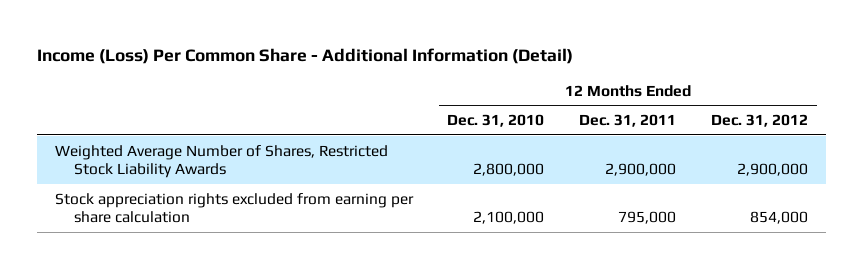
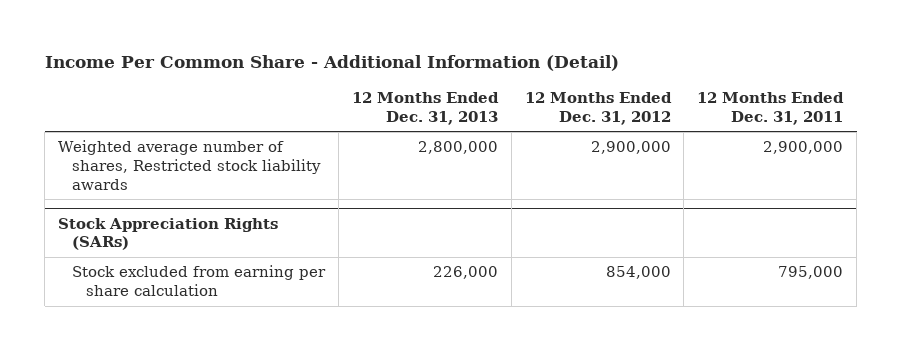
[37,47,574,64] Income (Loss) Per Common Share - Additional Information (Detail) -> [44,54,619,71] Income Per Common Share - Additional Information (Detail)
[447,114,545,128] Dec. 31, 2010 -> none
none -> [351,91,499,125] 12 Months Ended Dec. 31, 2013
[54,144,388,179] Weighted Average Number of Shares, Restricted Stock Liability Awards -> [58,140,322,190] Weighted average number of shares, Restricted stock liability awards
none -> [58,217,279,251] Stock Appreciation Rights (SARs)
[54,192,414,224] Stock appreciation rights excluded from earning per share calculation -> [72,265,327,297] Stock excluded from earning per share calculation

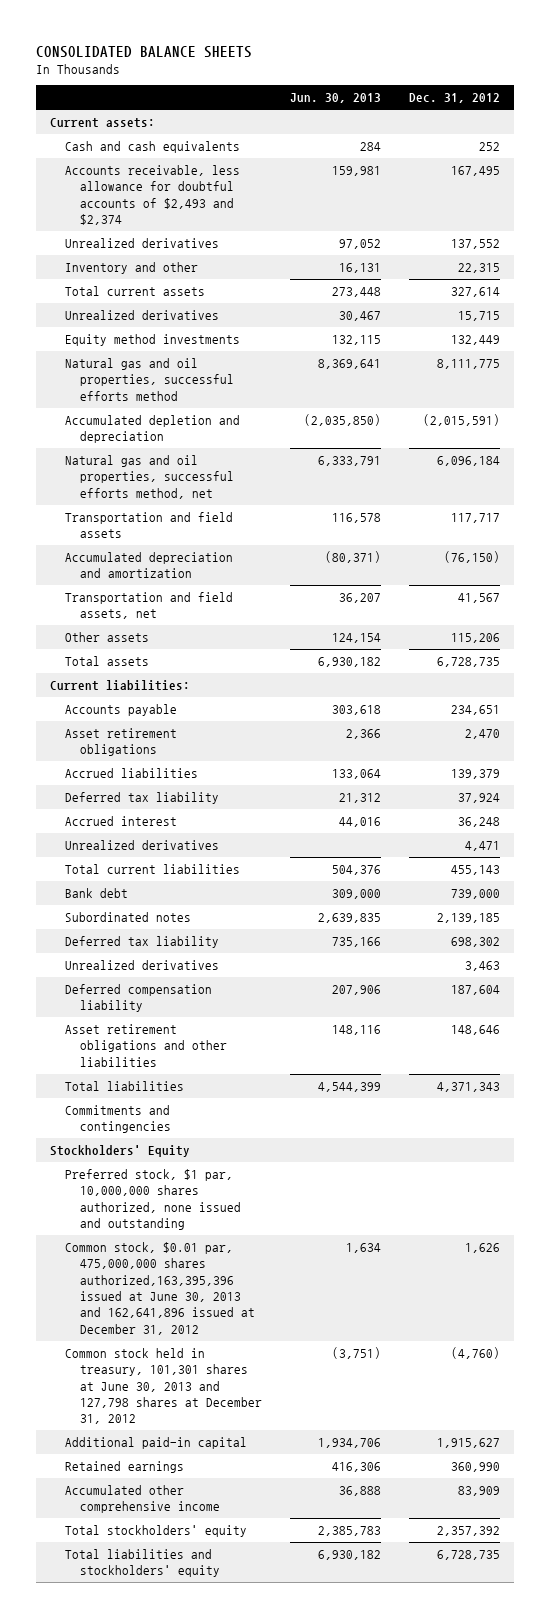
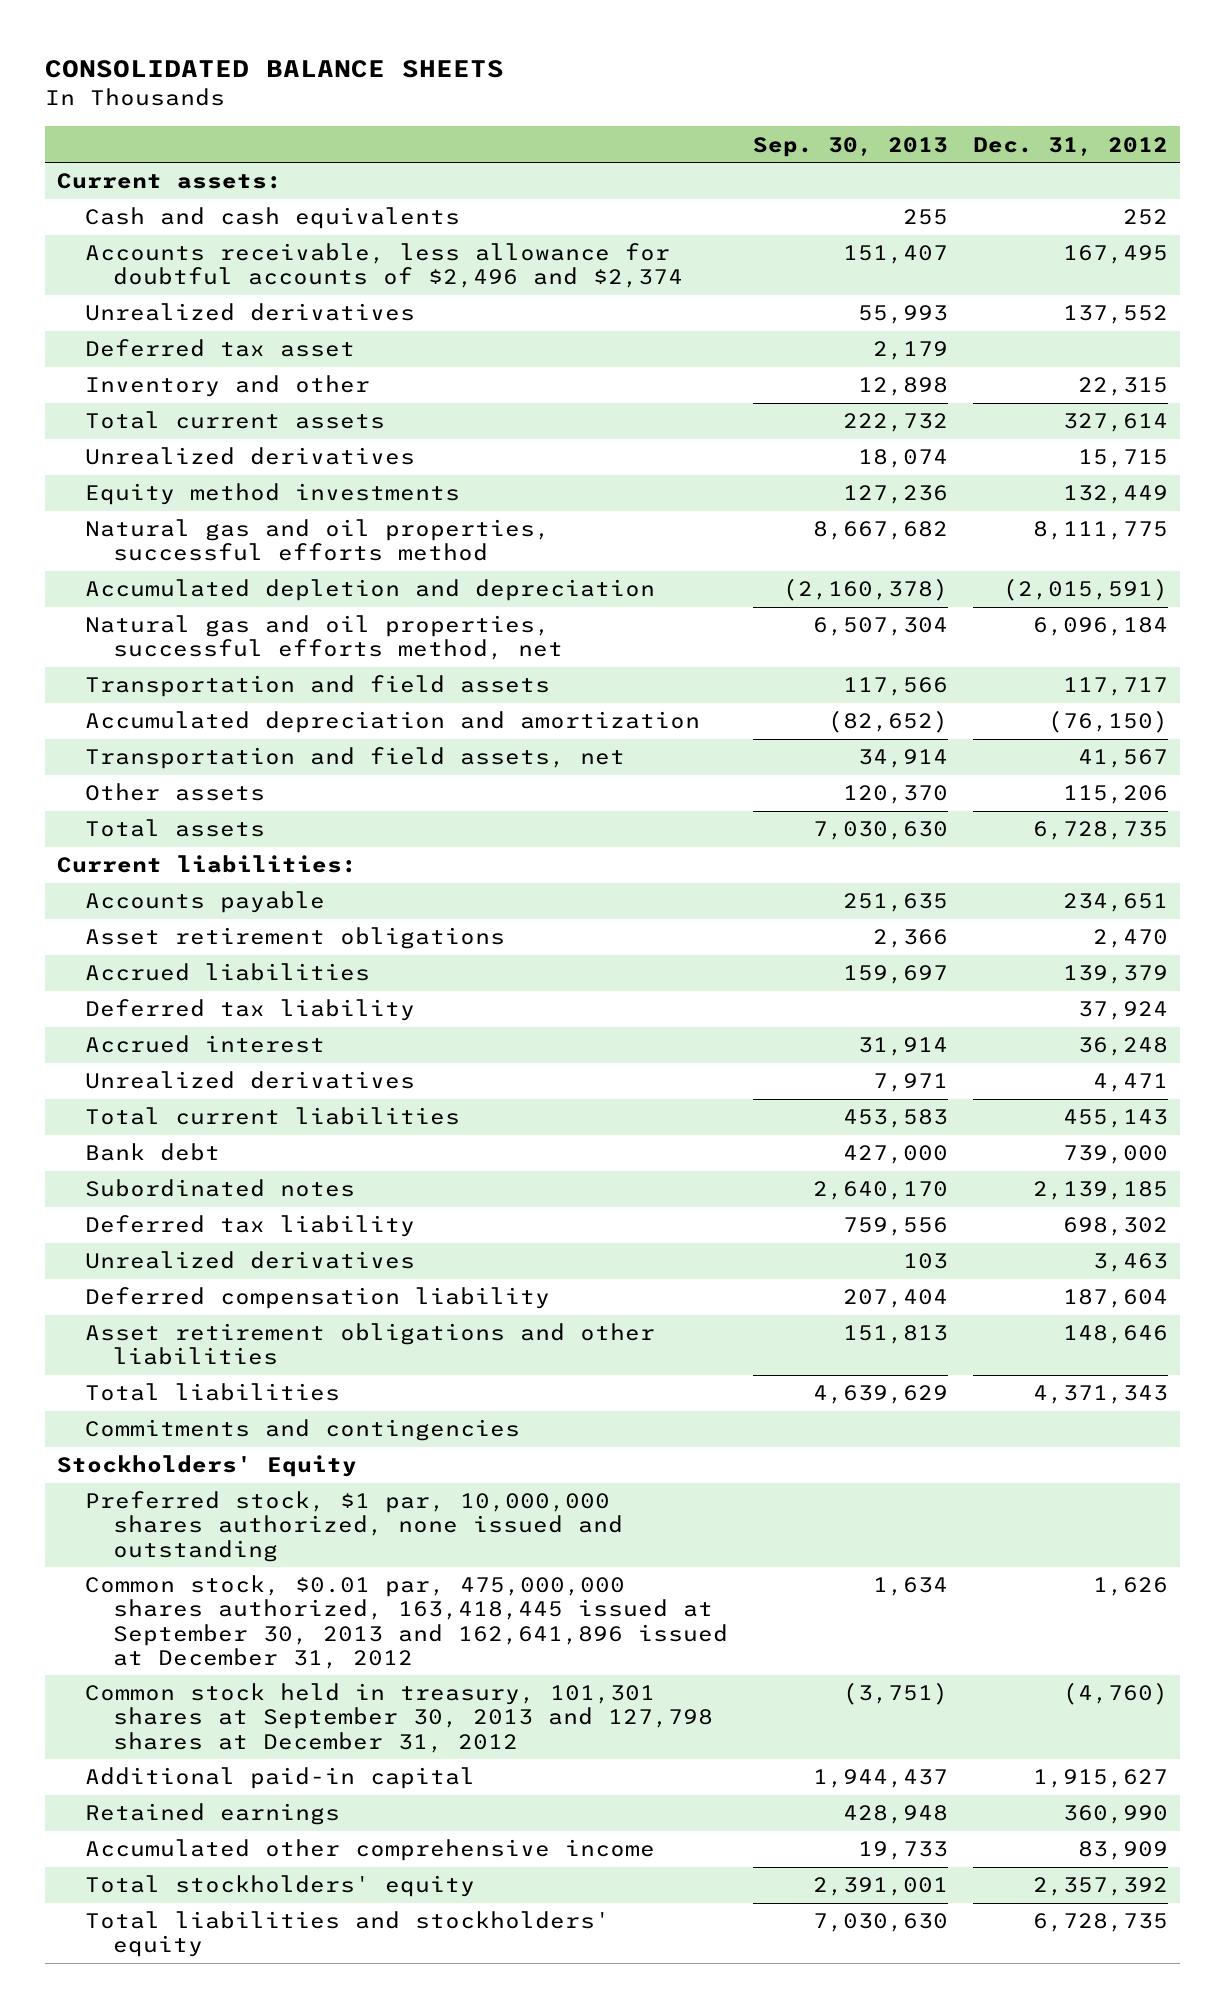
[290,93,382,104] Jun. 30, 2013 -> none
none -> [752,136,948,157] Sep. 30, 2013
[64,165,240,225] Accounts receivable, less allowance for doubtful accounts of $2,493 and $2,374 -> [85,243,683,289] Accounts receivable, less allowance for doubtful accounts of $2,496 and $2,374
none -> [85,339,356,358] Deferred tax asset
[64,1242,255,1335] Common stock, $0.01 par, 475,000,000 shares authorized,163,395,396 issued at June 30, 2013 and 162,641,896 issued at December 31, 2012 -> [85,1575,728,1669] Common stock, $0.01 par, 475,000,000 shares authorized, 163,418,445 issued at September 30, 2013 and 162,641,896 issued at December 31, 2012
[64,1348,262,1425] Common stock held in treasury, 101,301 shares at June 30, 2013 and 127,798 shares at December 31, 2012 -> [85,1683,713,1753] Common stock held in treasury, 101,301 shares at September 30, 2013 and 127,798 shares at December 31, 2012

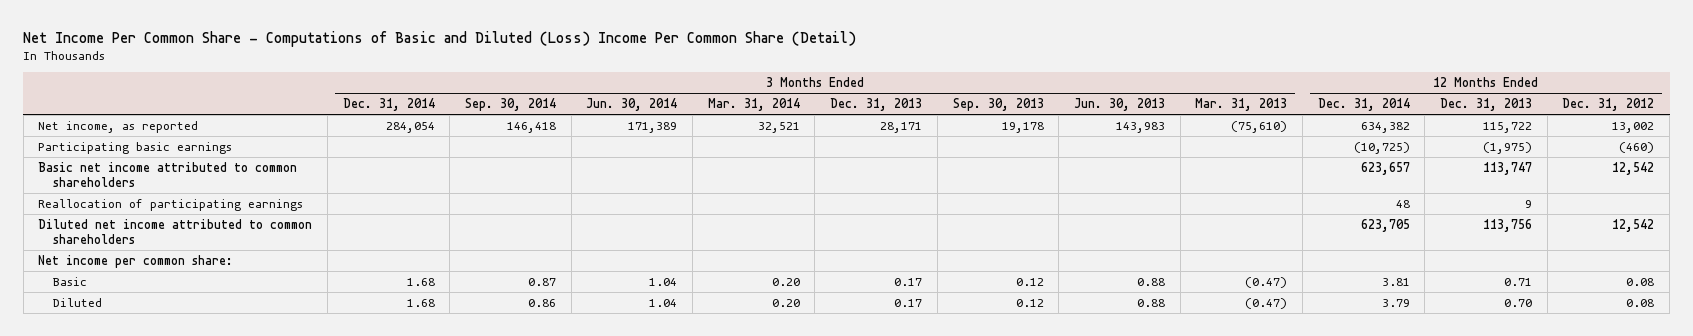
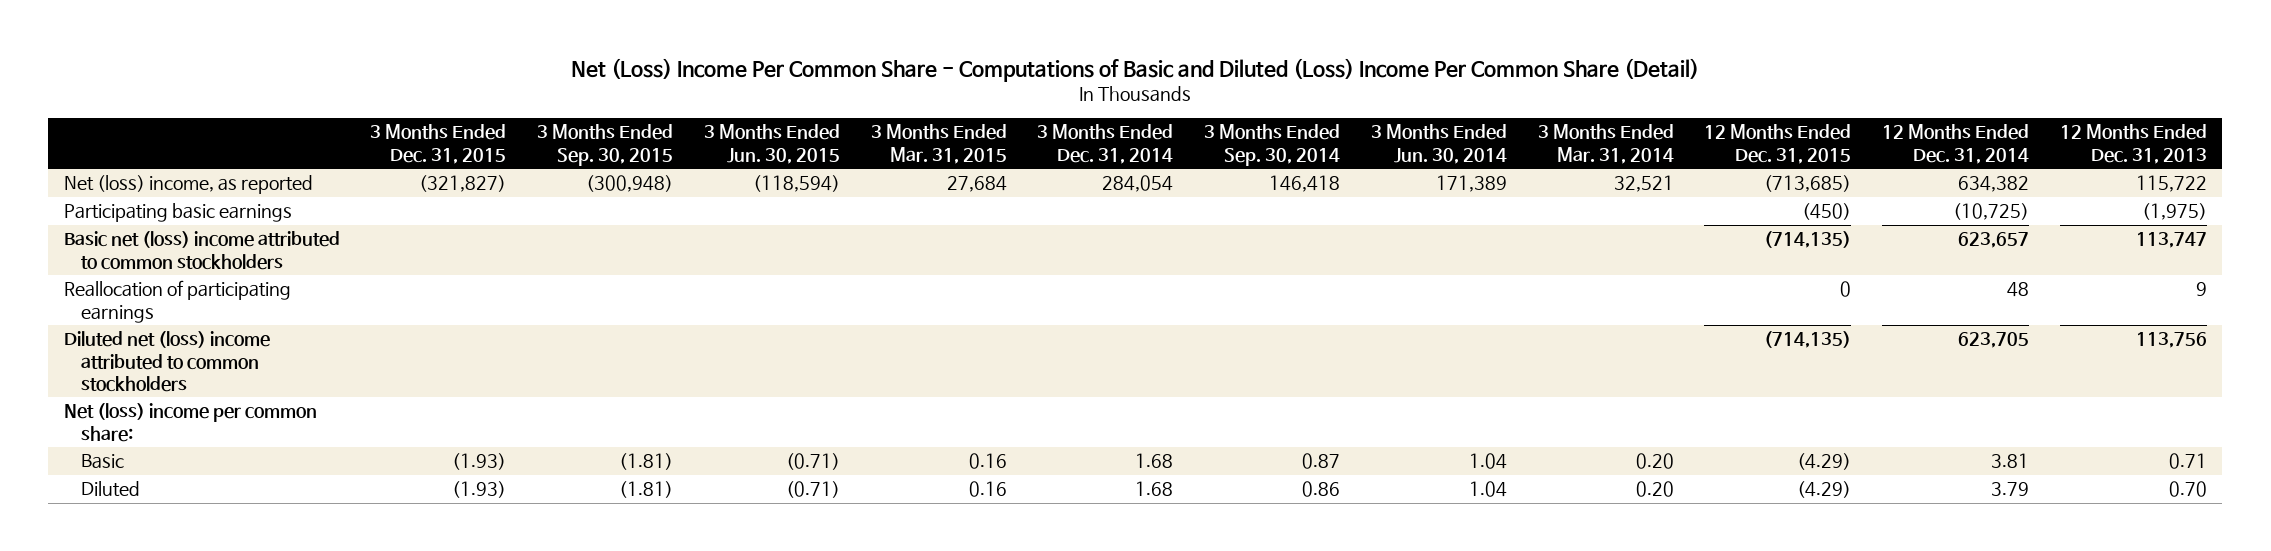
[23,30,857,47] Net Income Per Common Share - Computations of Basic and Diluted (Loss) Income Per Common Share (Detail) -> [571,58,1700,83] Net (Loss) Income Per Common Share - Computations of Basic and Diluted (Loss) Income Per Common Share (Detail)
[830,98,923,112] Dec. 31, 2013 -> none
[952,98,1044,112] Sep. 30, 2013 -> none
[1073,98,1165,112] Jun. 30, 2013 -> none
[1195,98,1288,112] Mar. 31, 2013 -> none
[1562,98,1655,112] Dec. 31, 2012 -> none
none -> [370,124,507,164] 3 Months Ended Dec. 31, 2015
none -> [537,124,674,166] 3 Months Ended Sep. 30, 2015
none -> [703,124,840,164] 3 Months Ended Jun. 30, 2015
none -> [870,124,1007,164] 3 Months Ended Mar. 31, 2015
none -> [1704,124,1852,164] 12 Months Ended Dec. 31, 2015
[38,120,199,133] Net income, as reported -> [63,175,313,195] Net (loss) income, as reported
[38,161,298,187] Basic net income attributed to common shareholders -> [63,231,340,270] Basic net (loss) income attributed to common stockholders
[38,218,313,244] Diluted net income attributed to common shareholders -> [63,331,270,393] Diluted net (loss) income attributed to common stockholders
[38,254,234,268] Net income per common share: -> [63,403,317,442] Net (loss) income per common share:

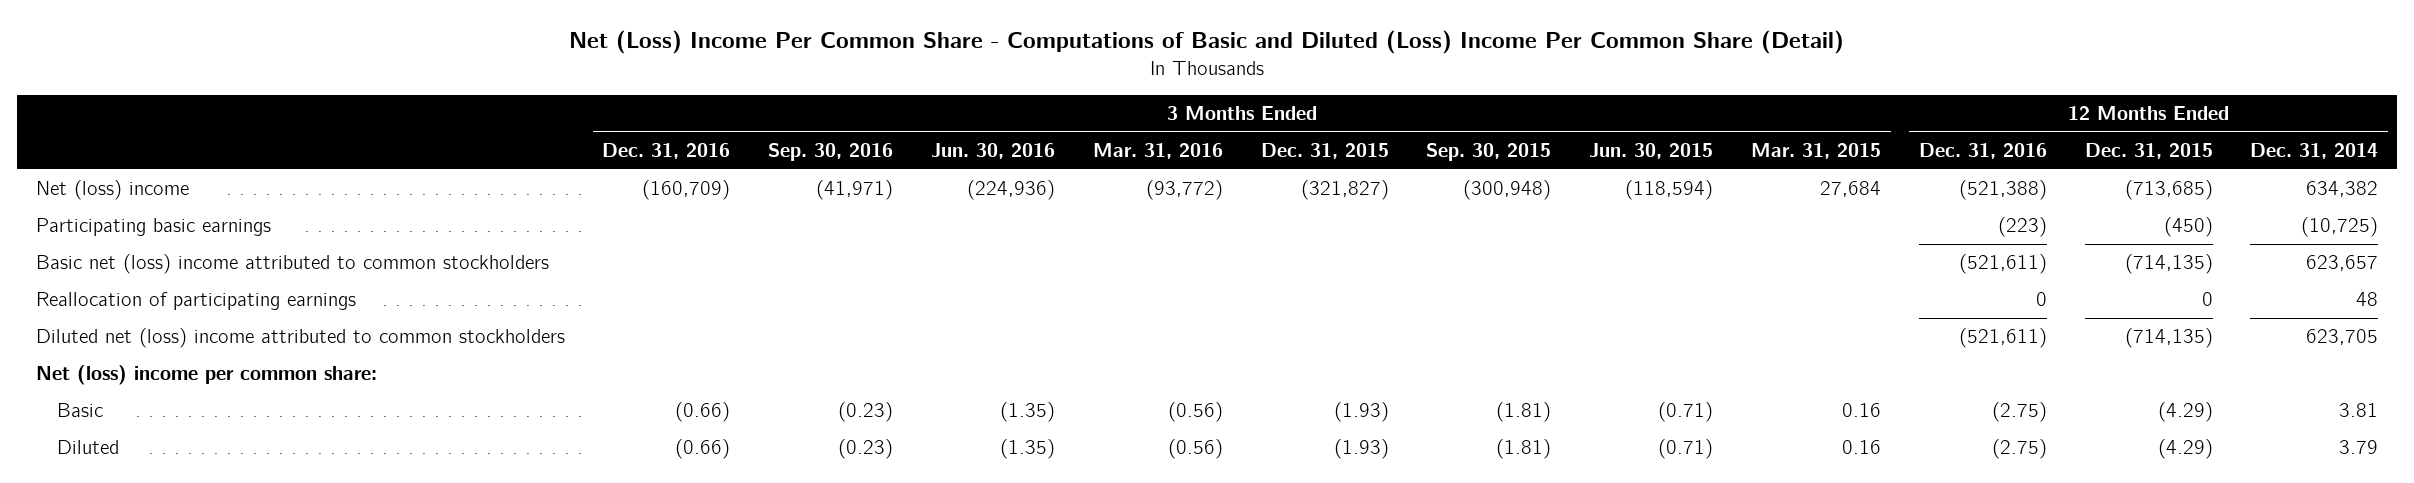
[1037,124,1174,164] 3 Months Ended Dec. 31, 2014 -> none
[1204,124,1341,166] 3 Months Ended Sep. 30, 2014 -> none
[1370,124,1507,164] 3 Months Ended Jun. 30, 2014 -> none
[1537,124,1674,164] 3 Months Ended Mar. 31, 2014 -> none
[2059,124,2207,164] 12 Months Ended Dec. 31, 2013 -> none
none -> [602,143,731,160] Dec. 31, 2016
none -> [768,143,894,162] Sep. 30, 2016
none -> [930,143,1055,160] Jun. 30, 2016
none -> [1092,143,1223,160] Mar. 31, 2016
none -> [1918,143,2047,160] Dec. 31, 2016
[63,175,313,195] Net (loss) income, as reported -> [35,180,189,201] Net (loss) income

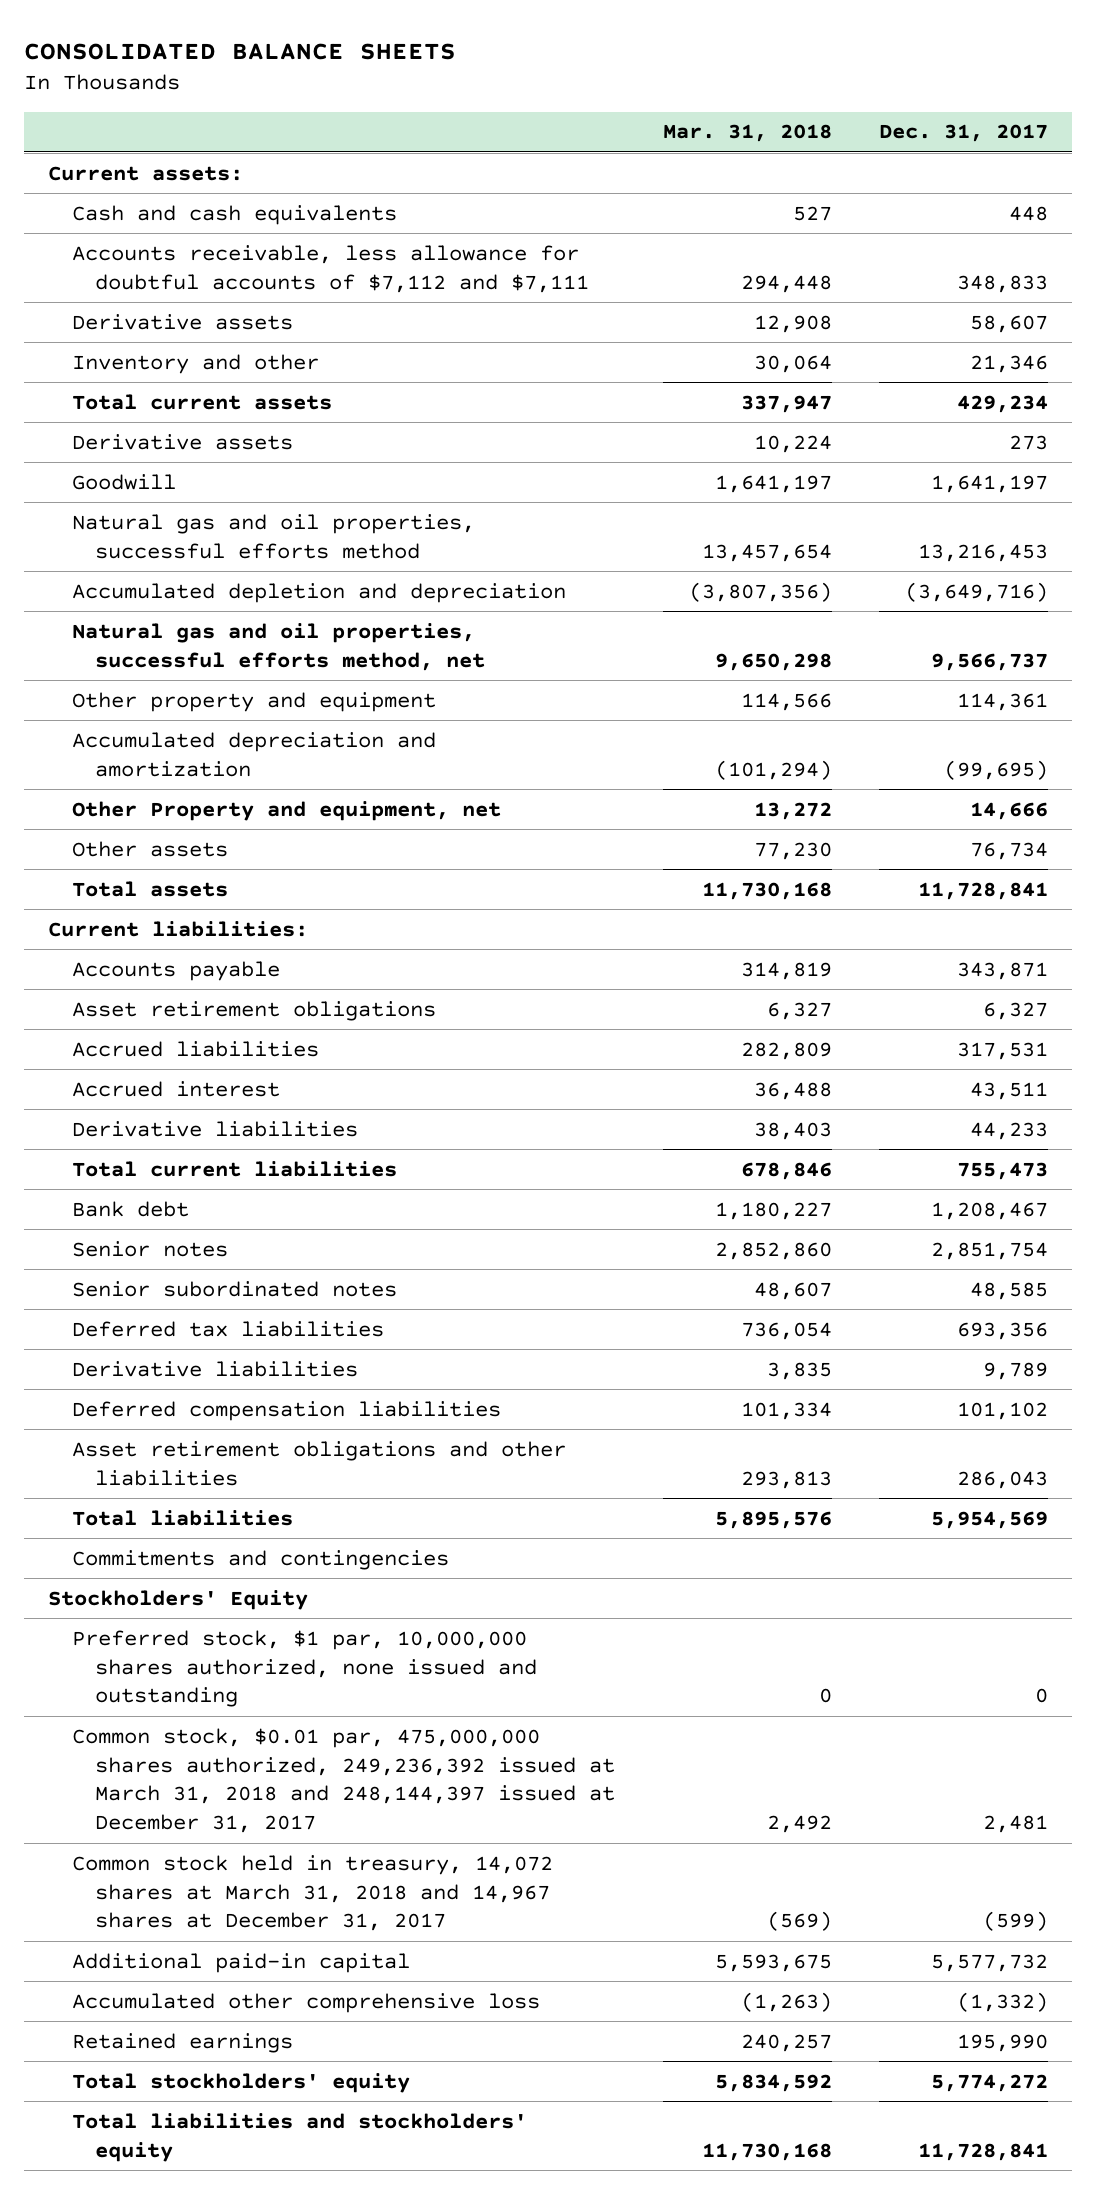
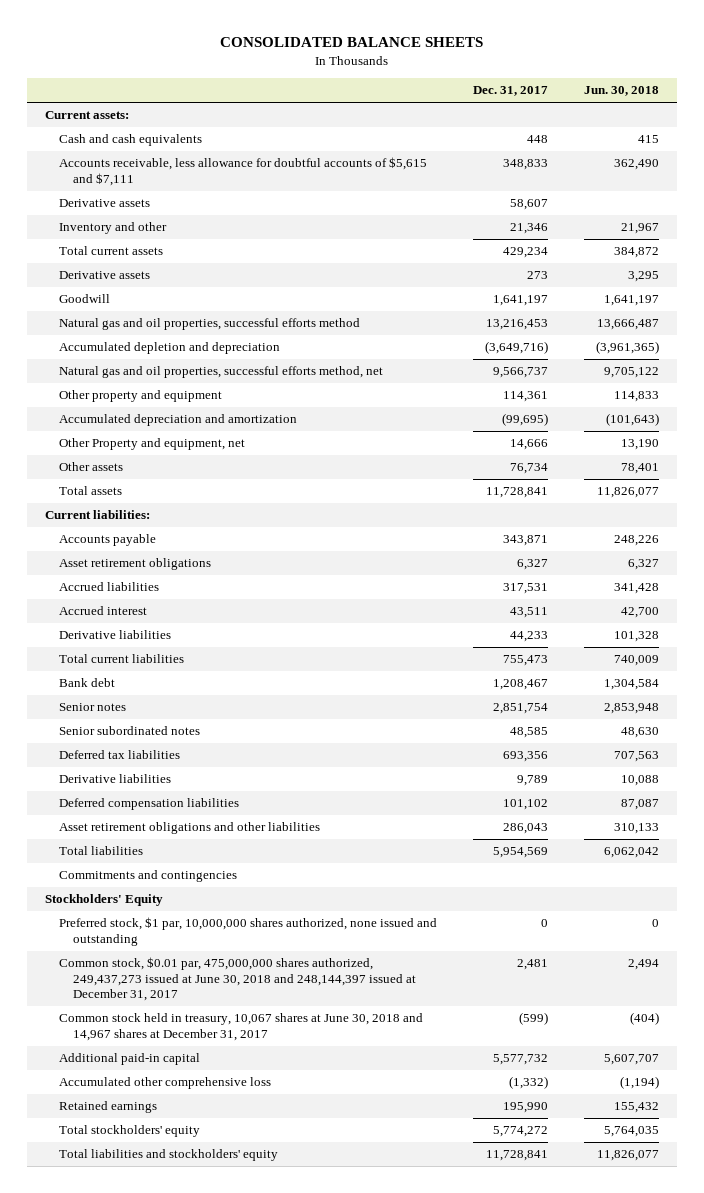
[662,124,832,143] Mar. 31, 2018 -> none
none -> [583,86,659,97] Jun. 30, 2018
[71,244,590,293] Accounts receivable, less allowance for doubtful accounts of $7,112 and $7,111 -> [58,157,427,186] Accounts receivable, less allowance for doubtful accounts of $5,615 and $7,111
[71,1727,616,1834] Common stock, $0.01 par, 475,000,000 shares authorized, 249,236,392 issued at March 31, 2018 and 248,144,397 issued at December 31, 2017 -> [58,957,416,1002] Common stock, $0.01 par, 475,000,000 shares authorized, 249,437,273 issued at June 30, 2018 and 248,144,397 issued at December 31, 2017
[71,1854,553,1932] Common stock held in treasury, 14,072 shares at March 31, 2018 and 14,967 shares at December 31, 2017 -> [58,1013,423,1041] Common stock held in treasury, 10,067 shares at June 30, 2018 and 14,967 shares at December 31, 2017

